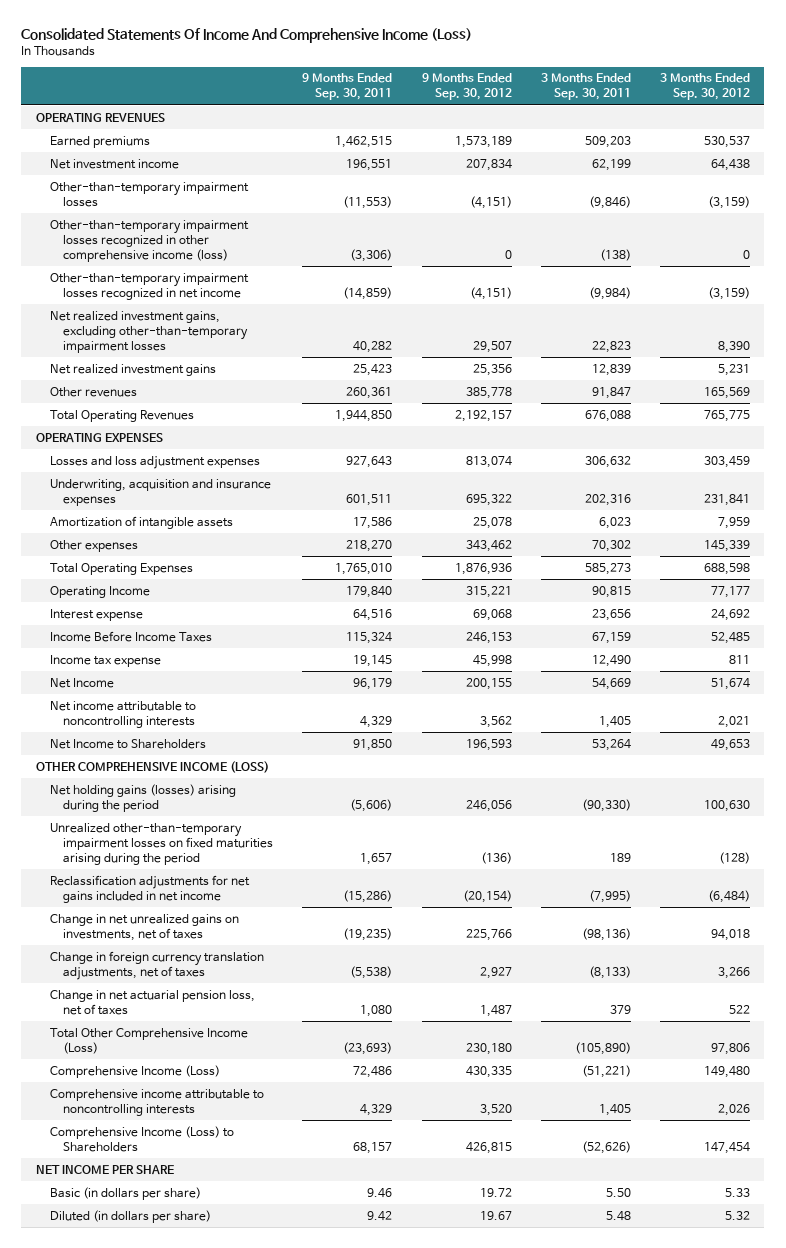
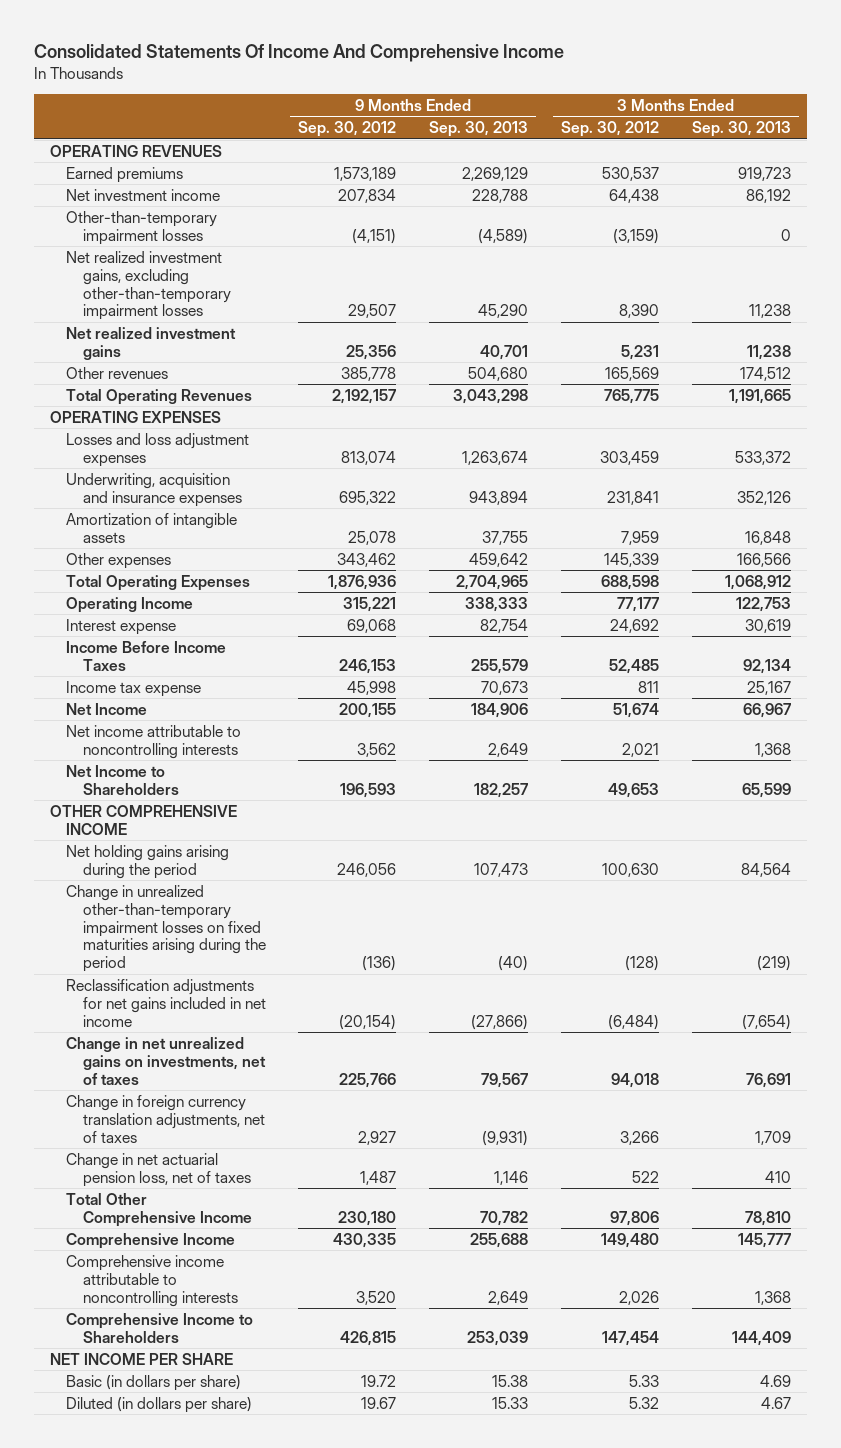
[21,28,473,44] Consolidated Statements Of Income And Comprehensive Income (Loss) -> [33,43,564,62] Consolidated Statements Of Income And Comprehensive Income
[302,73,393,101] 9 Months Ended Sep. 30, 2011 -> none
[540,73,631,101] 3 Months Ended Sep. 30, 2011 -> none
none -> [429,121,529,138] Sep. 30, 2013
none -> [691,121,791,138] Sep. 30, 2013
[49,219,249,262] Other-than-temporary impairment losses recognized in other comprehensive income (loss) -> none
[49,272,249,300] Other-than-temporary impairment losses recognized in net income -> none
[35,760,269,773] OTHER COMPREHENSIVE INCOME (LOSS) -> [50,804,238,835] OTHER COMPREHENSIVE INCOME
[49,783,236,812] Net holding gains (losses) arising during the period -> [66,844,230,879] Net holding gains arising during the period
[49,822,274,865] Unrealized other-than-temporary impairment losses on fixed maturities arising during the period -> [66,884,266,973] Change in unrealized other-than-temporary impairment losses on fixed maturities arising during the period
[49,1027,248,1054] Total Other Comprehensive Income (Loss) -> [66,1192,252,1227] Total Other Comprehensive Income
[49,1064,220,1078] Comprehensive Income (Loss) -> [66,1232,236,1249] Comprehensive Income
[49,1125,234,1152] Comprehensive Income (Loss) to Shareholders -> [66,1312,254,1343] Comprehensive Income to Shareholders

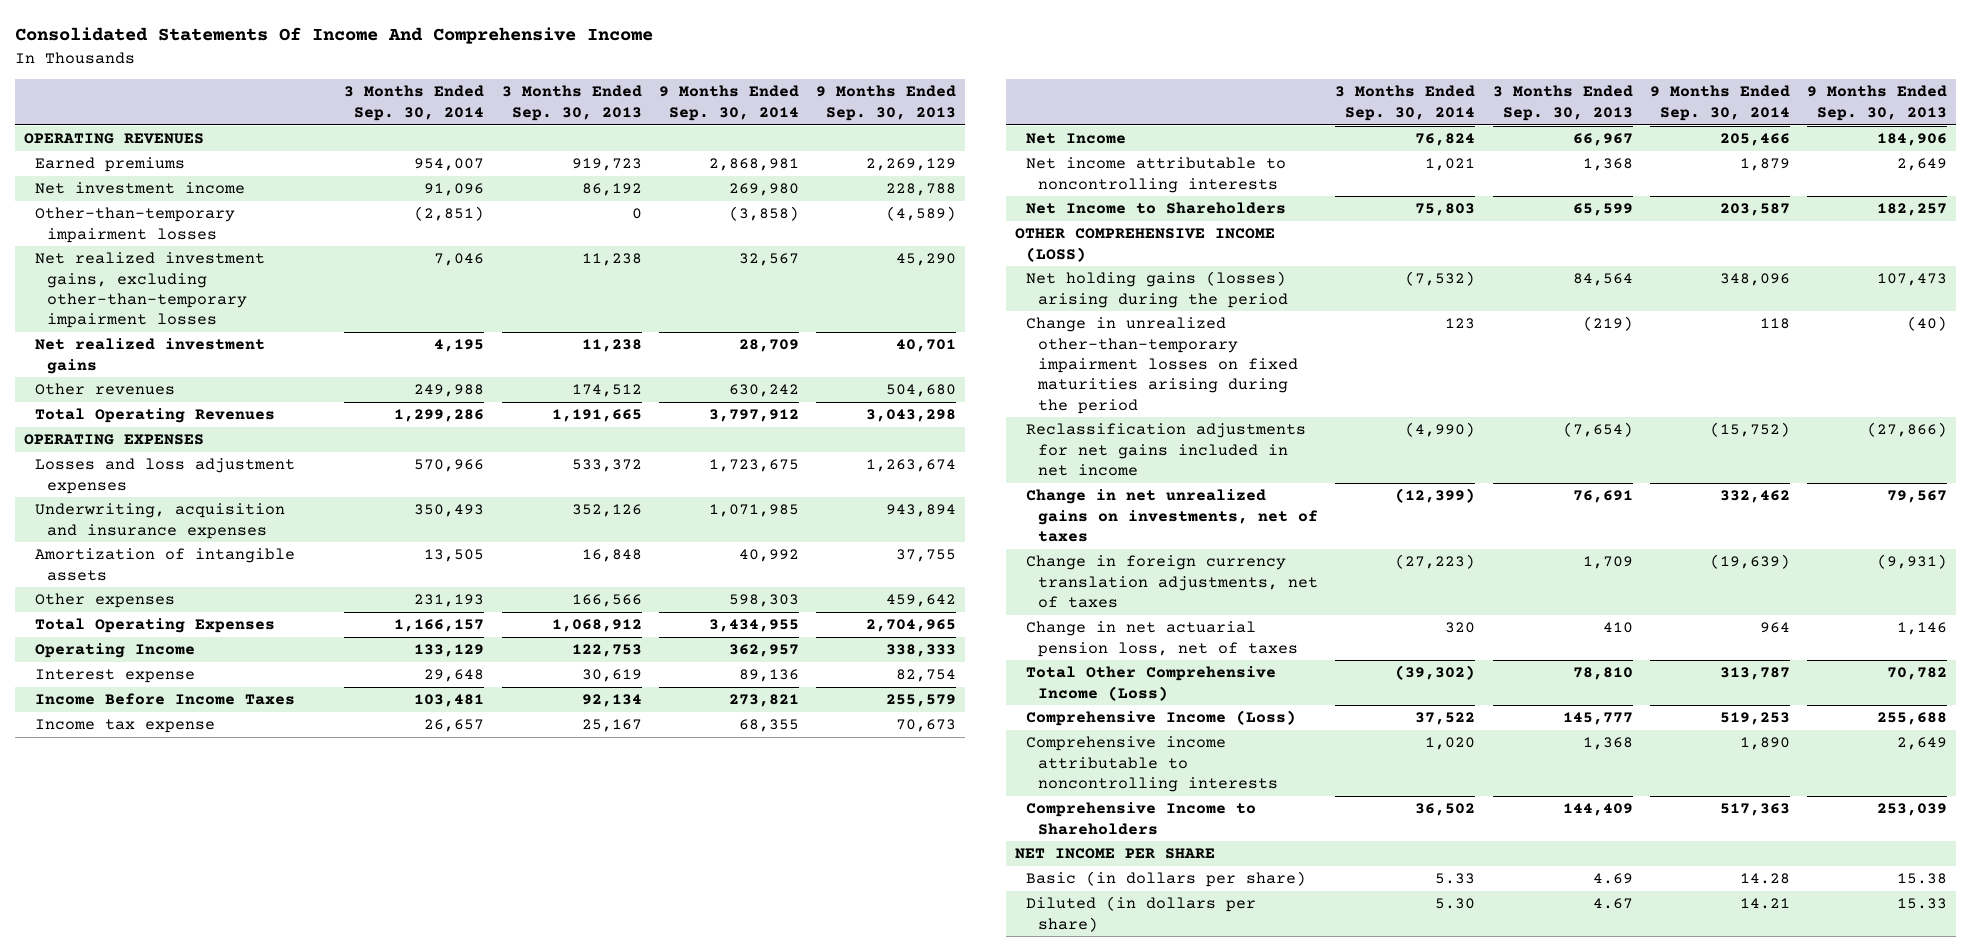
[298,121,397,138] Sep. 30, 2012 -> none
[560,121,659,138] Sep. 30, 2012 -> none
none -> [344,85,485,121] 3 Months Ended Sep. 30, 2014
none -> [658,85,799,121] 9 Months Ended Sep. 30, 2014
[50,804,238,835] OTHER COMPREHENSIVE INCOME -> [1014,228,1275,262] OTHER COMPREHENSIVE INCOME (LOSS)
[66,844,230,879] Net holding gains arising during the period -> [1026,271,1289,308] Net holding gains (losses) arising during the period
[66,1192,252,1227] Total Other Comprehensive Income -> [1026,666,1277,701] Total Other Comprehensive Income (Loss)
[66,1232,236,1249] Comprehensive Income -> [1026,710,1297,727] Comprehensive Income (Loss)

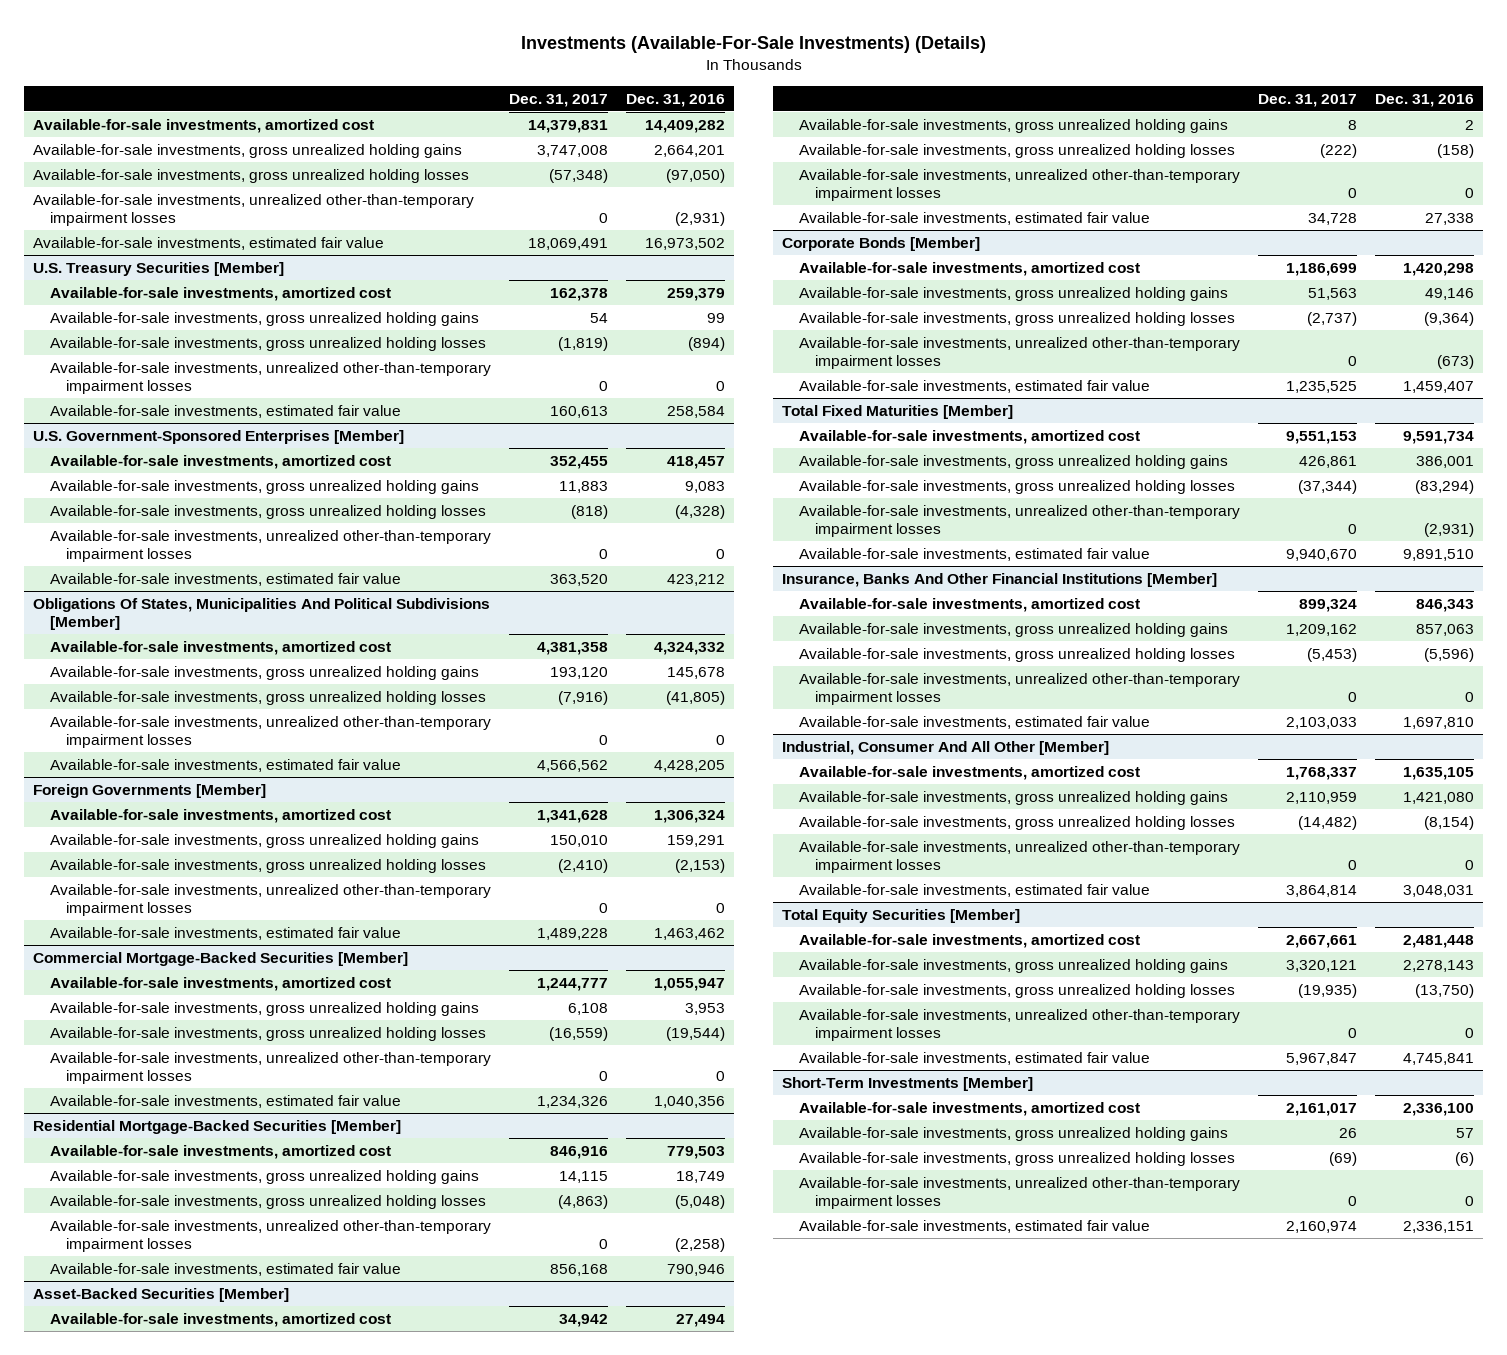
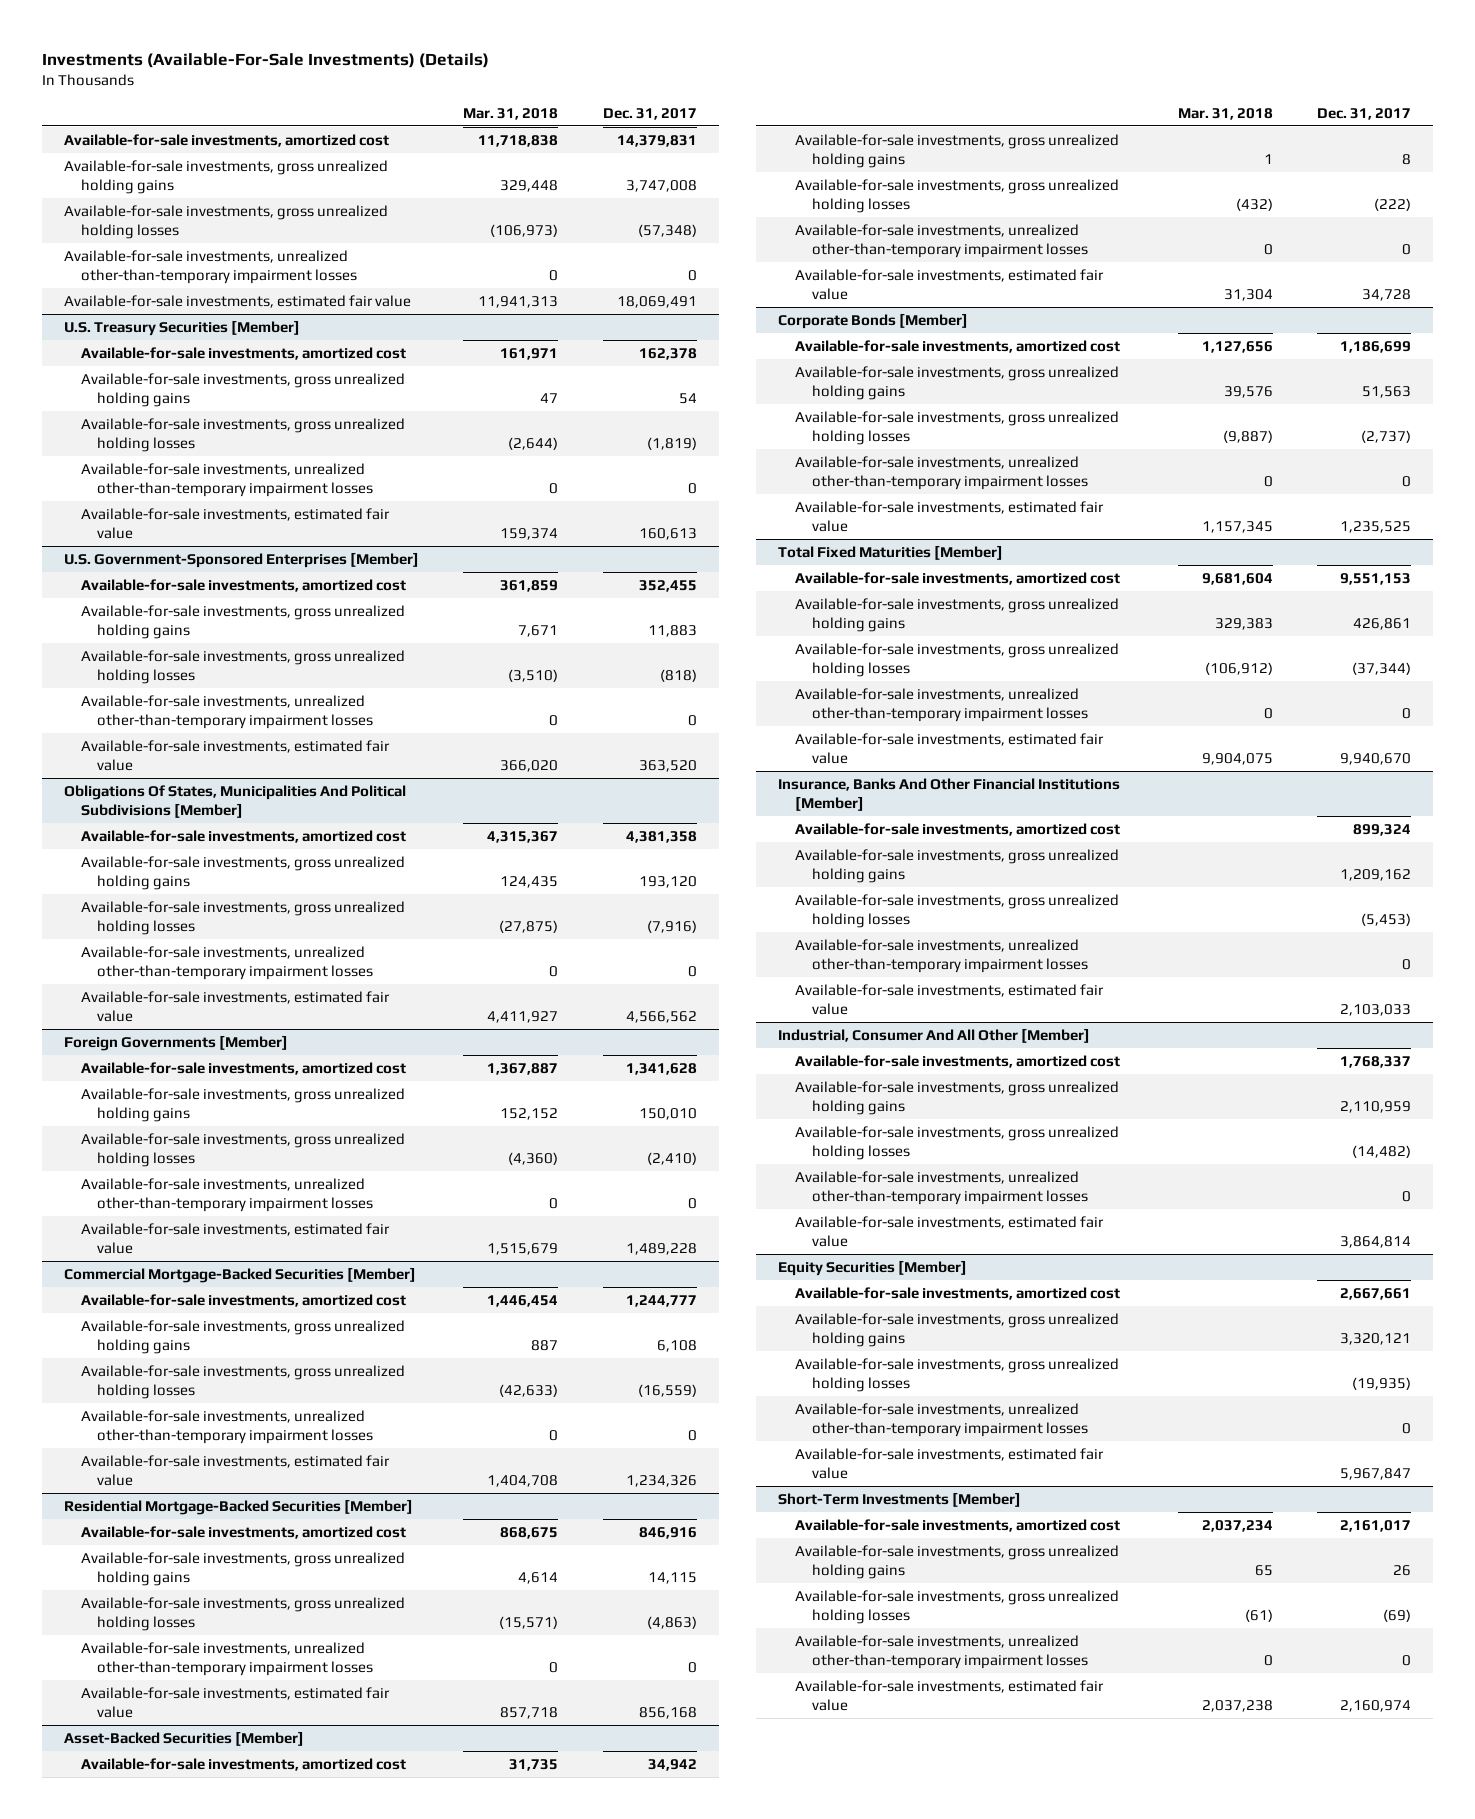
[625,93,725,107] Dec. 31, 2016 -> none
none -> [463,107,559,120] Mar. 31, 2018
[782,908,1021,923] Total Equity Securities [Member] -> [778,1259,968,1276] Equity Securities [Member]

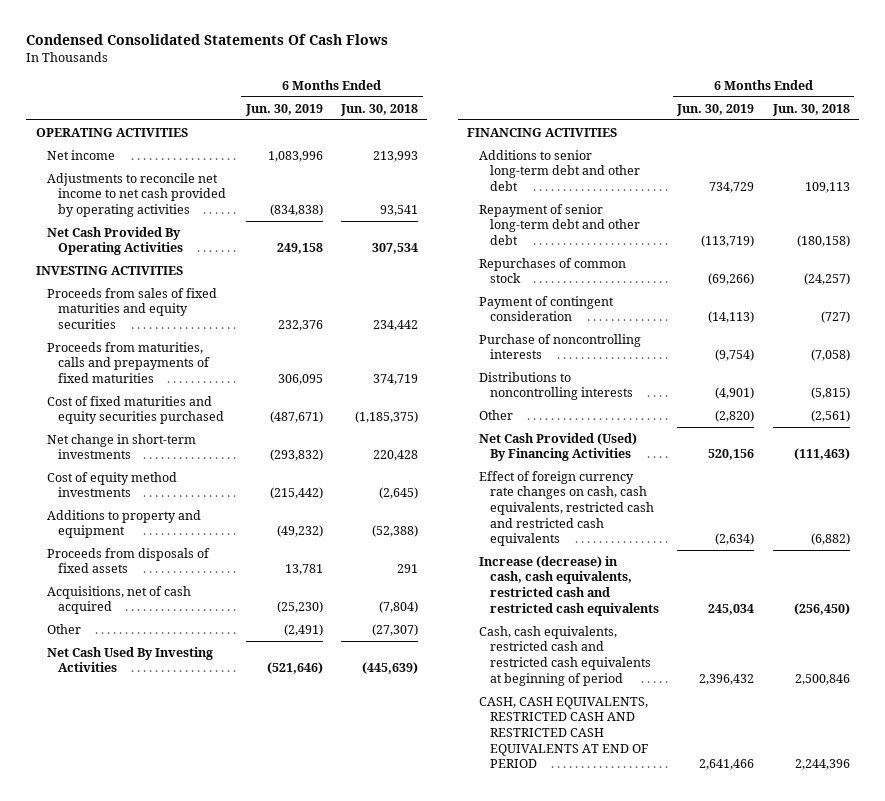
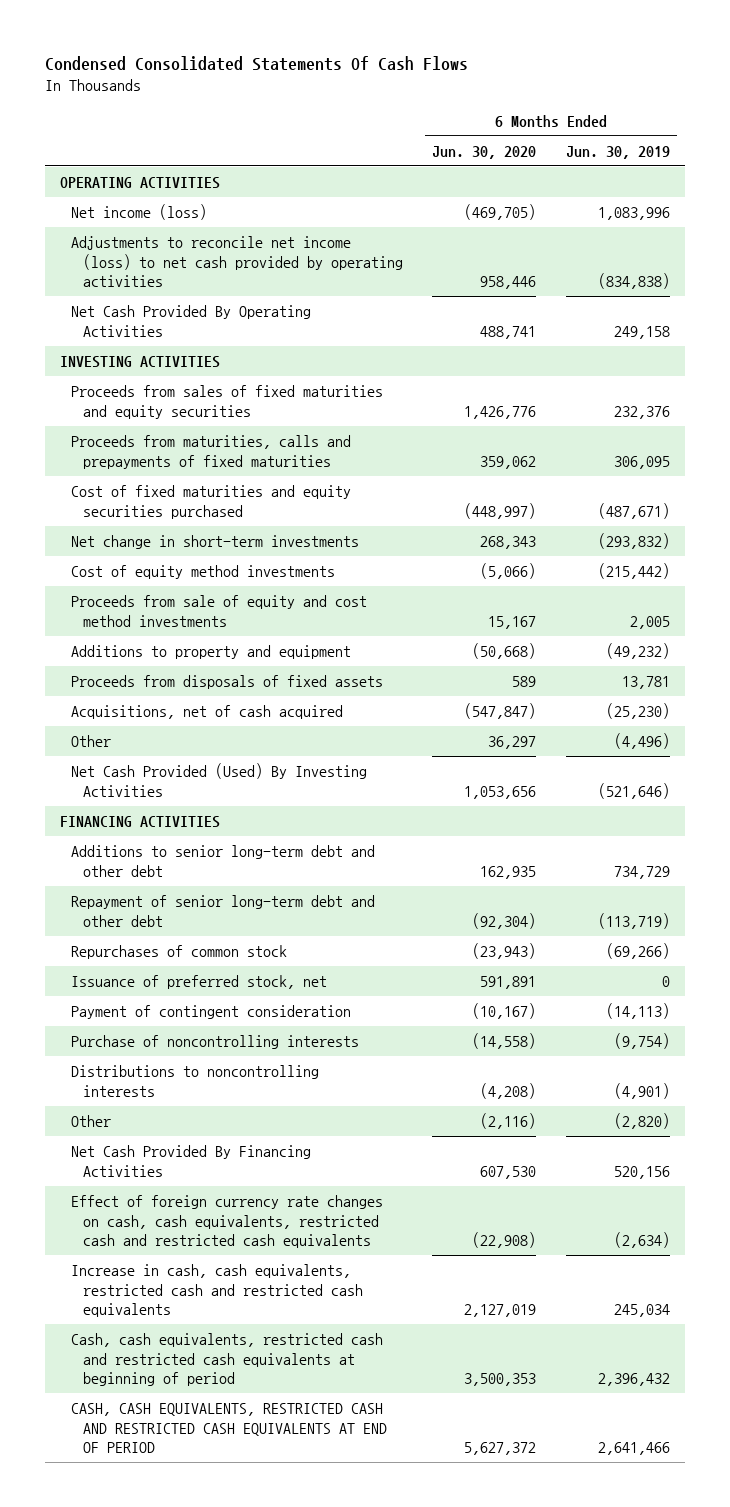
[340,103,419,116] Jun. 30, 2018 -> none
none -> [432,145,537,159] Jun. 30, 2020
[46,149,115,160] Net income -> [71,204,208,221] Net income (loss)
[46,172,227,218] Adjustments to reconcile net income to net cash provided by operating activities -> [71,236,403,288] Adjustments to reconcile net income (loss) to net cash provided by operating activities
none -> [71,595,368,627] Proceeds from sale of equity and cost method investments
[283,623,323,636] (2,491) -> [613,733,670,750] (4,496)
[46,646,213,673] Net Cash Used By Investing Activities -> [71,763,368,797] Net Cash Provided (Used) By Investing Activities
none -> [71,975,328,990] Issuance of preferred stock, net
[478,432,637,462] Net Cash Provided (Used) By Financing Activities -> [71,1145,312,1177] Net Cash Provided By Financing Activities
[478,555,659,616] Increase (decrease) in cash, cash equivalents, restricted cash and restricted cash equivalents -> [71,1264,363,1318] Increase in cash, cash equivalents, restricted cash and restricted cash equivalents

